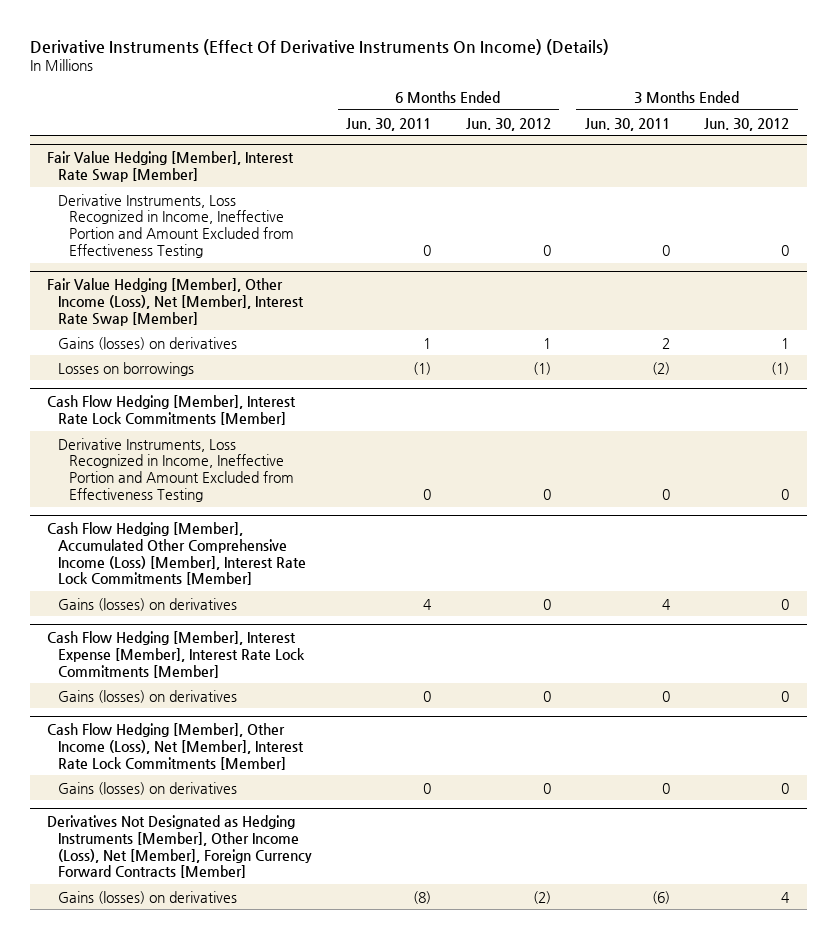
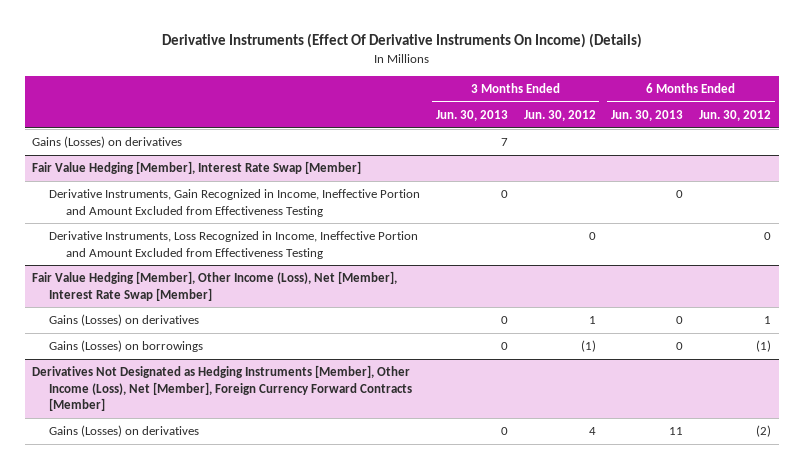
[346,117,432,131] Jun. 30, 2011 -> none
[584,117,670,131] Jun. 30, 2011 -> none
none -> [435,109,508,121] Jun. 30, 2013
none -> [611,109,684,121] Jun. 30, 2013
none -> [32,136,183,149] Gains (Losses) on derivatives
none -> [49,189,421,217] Derivative Instruments, Gain Recognized in Income, Ineffective Portion and Amount Excluded from Effectiveness Testing
[46,395,296,425] Cash Flow Hedging [Member], Interest Rate Lock Commitments [Member] -> none
[57,437,294,502] Derivative Instruments, Loss Recognized in Income, Ineffective Portion and Amount Excluded from Effectiveness Testing -> none
[46,522,306,586] Cash Flow Hedging [Member], Accumulated Other Comprehensive Income (Loss) [Member], Interest Rate Lock Commitments [Member] -> none
[57,597,237,611] Gains (losses) on derivatives -> none
[46,631,305,678] Cash Flow Hedging [Member], Interest Expense [Member], Interest Rate Lock Commitments [Member] -> none
[57,689,237,703] Gains (losses) on derivatives -> none
[46,723,304,770] Cash Flow Hedging [Member], Other Income (Loss), Net [Member], Interest Rate Lock Commitments [Member] -> none
[57,781,237,795] Gains (losses) on derivatives -> none
[57,336,237,350] Gains (losses) on derivatives -> [49,314,200,327] Gains (Losses) on derivatives
[57,361,194,376] Losses on borrowings -> [49,340,204,353] Gains (Losses) on borrowings
[57,890,237,904] Gains (losses) on derivatives -> [49,425,200,438] Gains (Losses) on derivatives

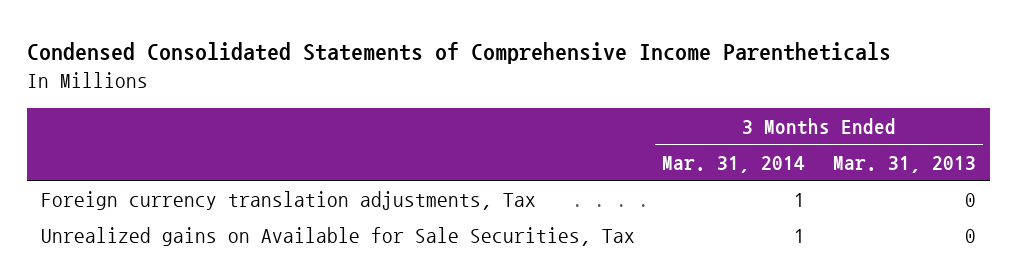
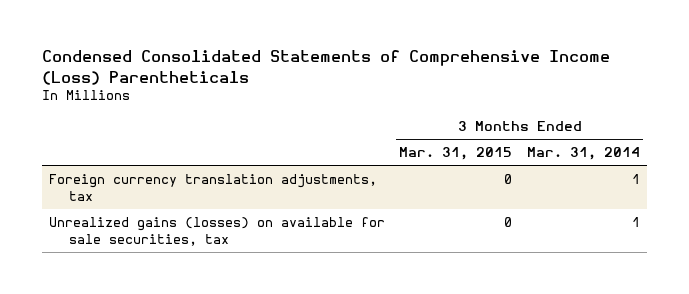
[26,42,891,65] Condensed Consolidated Statements of Comprehensive Income Parentheticals -> [42,50,611,85] Condensed Consolidated Statements of Comprehensive Income (Loss) Parentheticals
[832,155,976,173] Mar. 31, 2013 -> none
none -> [399,147,513,161] Mar. 31, 2015
[40,190,536,210] Foreign currency translation adjustments, Tax -> [49,174,378,201] Foreign currency translation adjustments, tax
[40,226,635,246] Unrealized gains on Available for Sale Securities, Tax -> [49,217,386,246] Unrealized gains (losses) on available for sale securities, tax

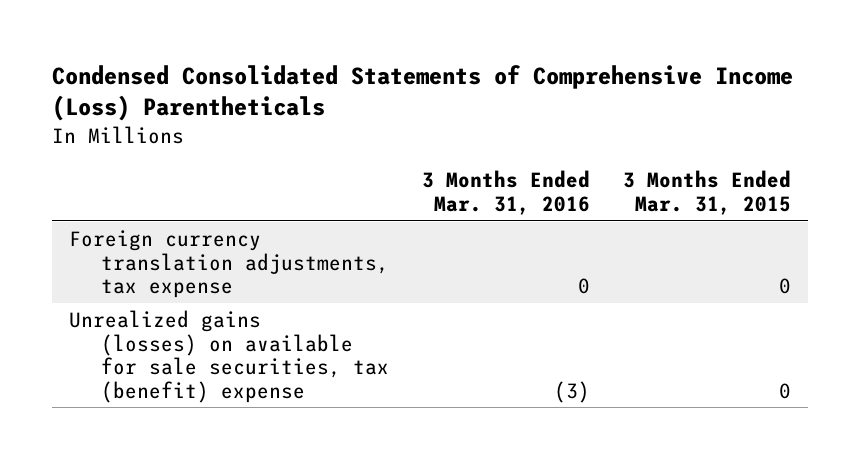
[526,147,640,161] Mar. 31, 2014 -> none
none -> [422,170,591,215] 3 Months Ended Mar. 31, 2016
[49,174,378,201] Foreign currency translation adjustments, tax -> [68,230,390,299] Foreign currency translation adjustments, tax expense
[49,217,386,246] Unrealized gains (losses) on available for sale securities, tax -> [68,310,390,403] Unrealized gains (losses) on available for sale securities, tax (benefit) expense

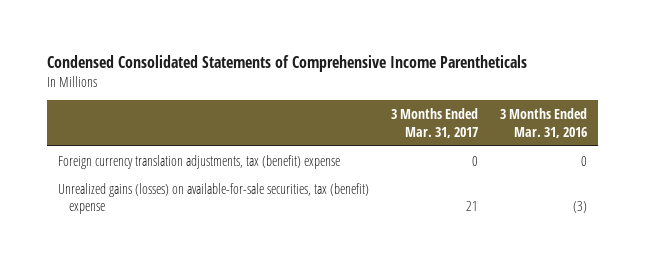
[52,64,794,122] Condensed Consolidated Statements of Comprehensive Income (Loss) Parentheticals -> [47,55,528,73] Condensed Consolidated Statements of Comprehensive Income Parentheticals
[623,170,792,215] 3 Months Ended Mar. 31, 2015 -> none
none -> [390,108,478,138] 3 Months Ended Mar. 31, 2017
[68,230,390,299] Foreign currency translation adjustments, tax expense -> [58,154,341,169] Foreign currency translation adjustments, tax (benefit) expense
[68,310,390,403] Unrealized gains (losses) on available for sale securities, tax (benefit) expense -> [58,182,370,215] Unrealized gains (losses) on available-for-sale securities, tax (benefit) expense

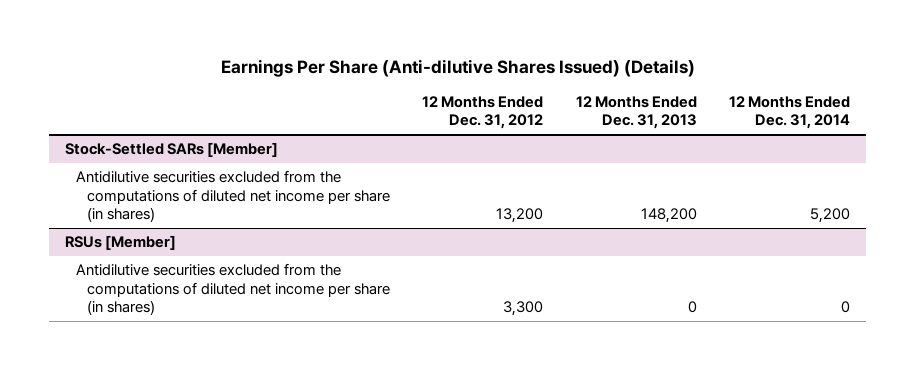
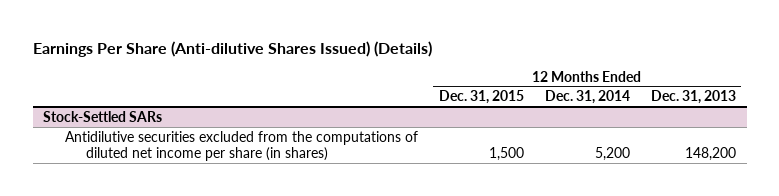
[422,96,544,130] 12 Months Ended Dec. 31, 2012 -> none
none -> [438,90,524,105] Dec. 31, 2015
[65,142,279,158] Stock-Settled SARs [Member] -> [43,110,163,122] Stock-Settled SARs
[65,235,177,251] RSUs [Member] -> none
[76,263,391,316] Antidilutive securities excluded from the computations of diluted net income per share (in shares) -> none

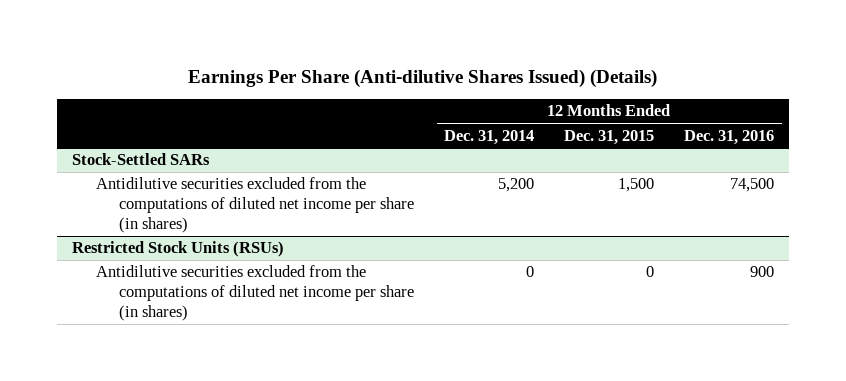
[651,90,737,105] Dec. 31, 2013 -> none
none -> [684,129,775,145] Dec. 31, 2016
none -> [72,241,285,258] Restricted Stock Units (RSUs)
none -> [95,265,414,321] Antidilutive securities excluded from the computations of diluted net income per share (in shares)

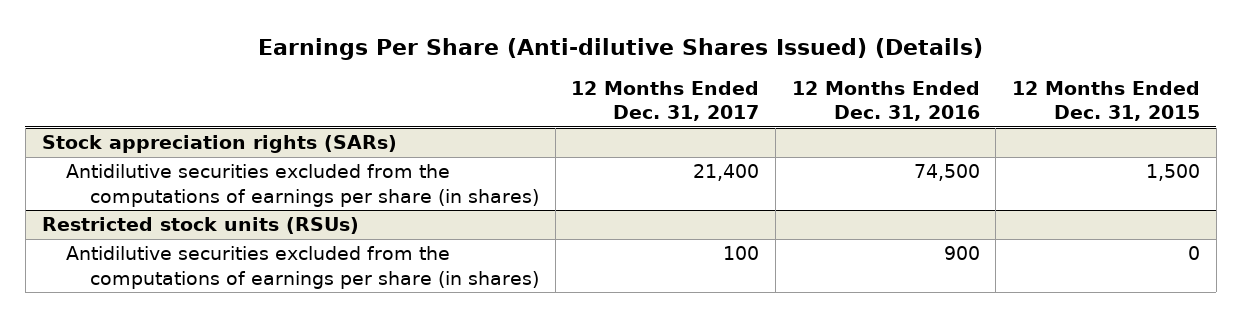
[444,129,535,145] Dec. 31, 2014 -> none
none -> [571,80,760,122] 12 Months Ended Dec. 31, 2017
[72,153,211,166] Stock-Settled SARs -> [41,135,397,154] Stock appreciation rights (SARs)
[95,177,414,233] Antidilutive securities excluded from the computations of diluted net income per share (in shares) -> [65,164,539,207] Antidilutive securities excluded from the computations of earnings per share (in shares)
[72,241,285,258] Restricted Stock Units (RSUs) -> [41,217,359,235] Restricted stock units (RSUs)
[95,265,414,321] Antidilutive securities excluded from the computations of diluted net income per share (in shares) -> [65,246,539,289] Antidilutive securities excluded from the computations of earnings per share (in shares)

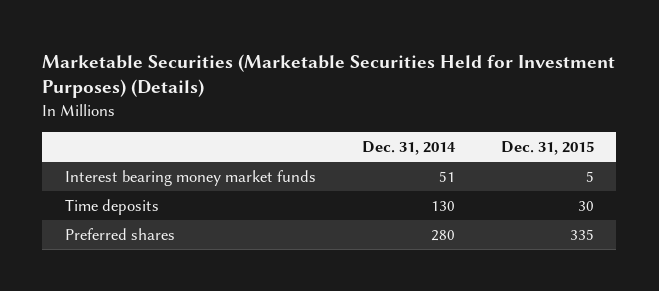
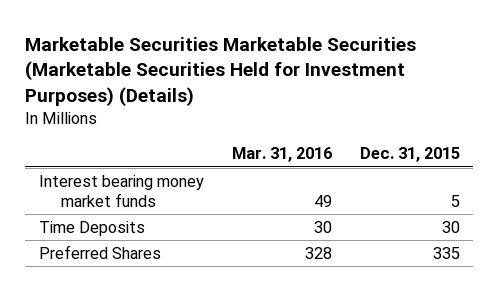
[42,53,616,99] Marketable Securities (Marketable Securities Held for Investment Purposes) (Details) -> [25,36,417,106] Marketable Securities Marketable Securities (Marketable Securities Held for Investment Purposes) (Details)
[361,141,456,156] Dec. 31, 2014 -> none
none -> [231,147,332,163] Mar. 31, 2016
[65,199,160,216] Time deposits -> [39,221,146,237] Time Deposits
[65,228,176,241] Preferred shares -> [39,245,162,260] Preferred Shares

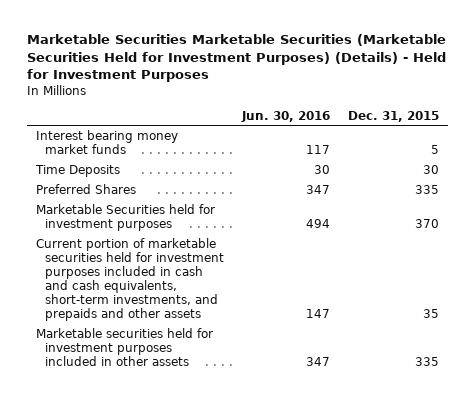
[25,36,417,106] Marketable Securities Marketable Securities (Marketable Securities Held for Investment Purposes) (Details) -> [26,34,446,83] Marketable Securities Marketable Securities (Marketable Securities Held for Investment Purposes) (Details) - Held for Investment Purposes
[231,147,332,163] Mar. 31, 2016 -> none
none -> [240,110,330,122] Jun. 30, 2016
none -> [35,203,215,231] Marketable Securities held for investment purposes
none -> [35,237,224,322] Current portion of marketable securities held for investment purposes included in cash and cash equivalents, short-term investments, and prepaids and other assets
none -> [35,327,213,367] Marketable securities held for investment purposes included in other assets

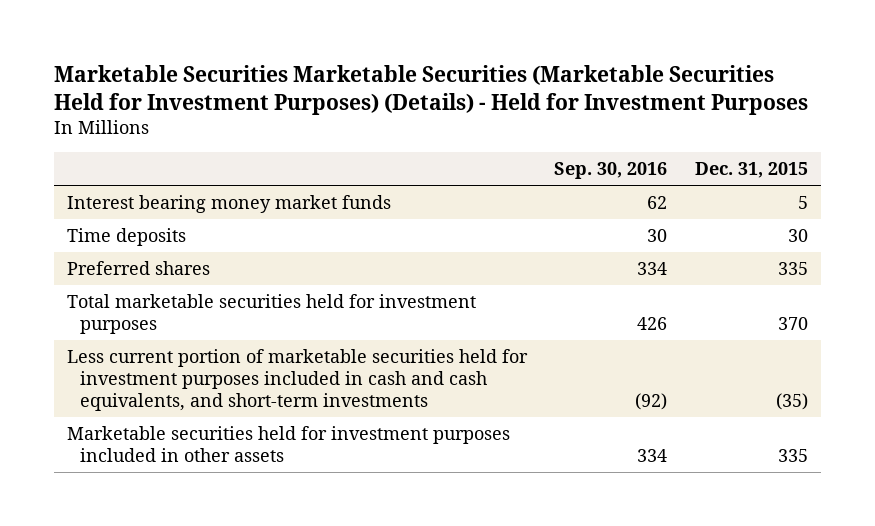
[240,110,330,122] Jun. 30, 2016 -> none
none -> [554,162,668,180] Sep. 30, 2016
[34,164,120,177] Time Deposits -> [67,227,187,246] Time deposits
[35,183,136,194] Preferred Shares -> [67,260,211,275] Preferred shares
[35,203,215,231] Marketable Securities held for investment purposes -> [67,293,477,335] Total marketable securities held for investment purposes
[35,237,224,322] Current portion of marketable securities held for investment purposes included in cash and cash equivalents, short-term investments, and prepaids and other assets -> [67,348,529,412] Less current portion of marketable securities held for investment purposes included in cash and cash equivalents, and short-term investments
[422,309,439,319] 35 -> [775,393,808,411] (35)

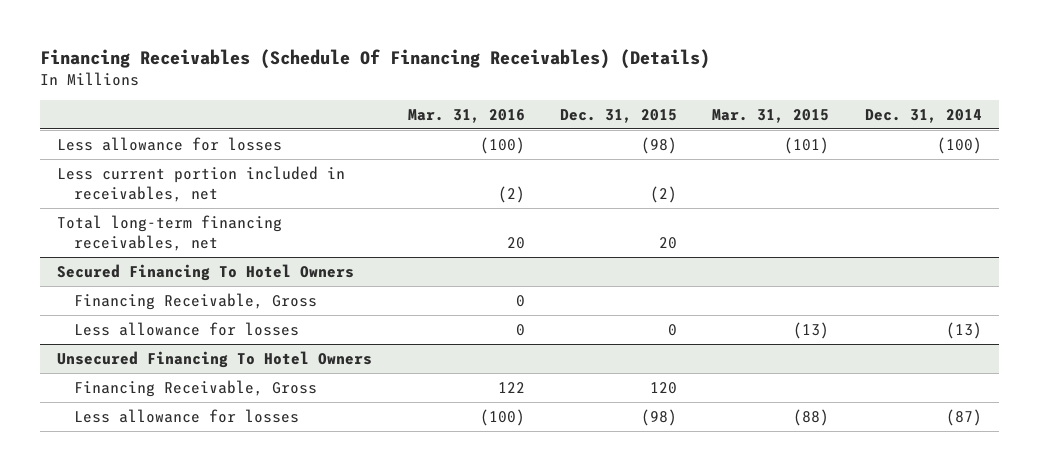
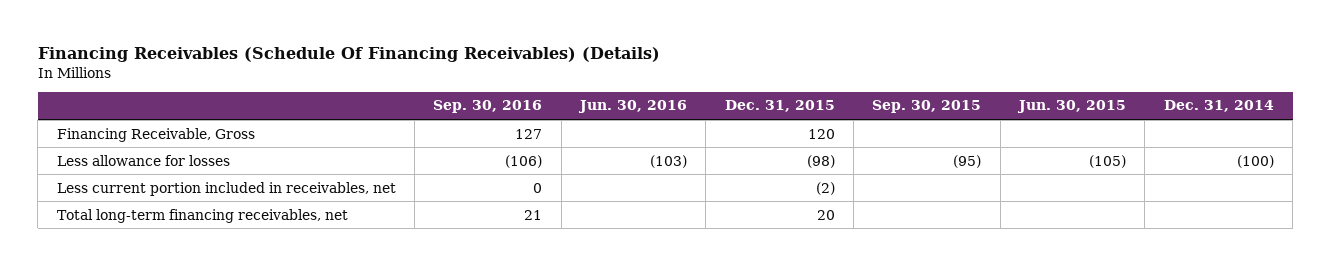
[407,109,525,124] Mar. 31, 2016 -> none
[712,109,830,124] Mar. 31, 2015 -> none
none -> [433,100,543,114] Sep. 30, 2016
none -> [578,100,688,114] Jun. 30, 2016
none -> [872,100,982,114] Sep. 30, 2015
none -> [1017,100,1127,114] Jun. 30, 2015
none -> [56,127,255,142] Financing Receivable, Gross
[57,263,355,281] Secured Financing To Hotel Owners -> none
[73,292,317,310] Financing Receivable, Gross -> none
[73,321,299,336] Less allowance for losses -> none
[57,350,373,368] Unsecured Financing To Hotel Owners -> none
[73,379,317,397] Financing Receivable, Gross -> none
[73,408,299,423] Less allowance for losses -> none

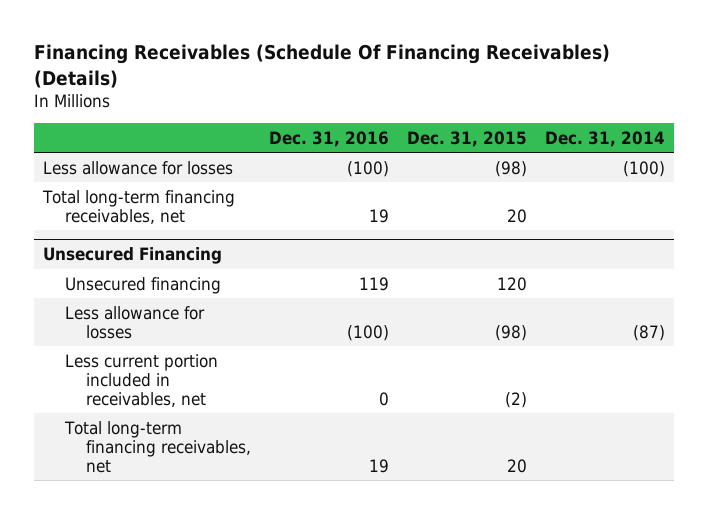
[433,100,543,114] Sep. 30, 2016 -> none
[578,100,688,114] Jun. 30, 2016 -> none
[872,100,982,114] Sep. 30, 2015 -> none
[1017,100,1127,114] Jun. 30, 2015 -> none
none -> [269,130,390,147] Dec. 31, 2016
[56,127,255,142] Financing Receivable, Gross -> none
none -> [41,189,235,224] Total long-term financing receivables, net
none -> [42,247,222,265] Unsecured Financing
none -> [64,276,221,294] Unsecured financing
none -> [64,305,205,339] Less allowance for losses

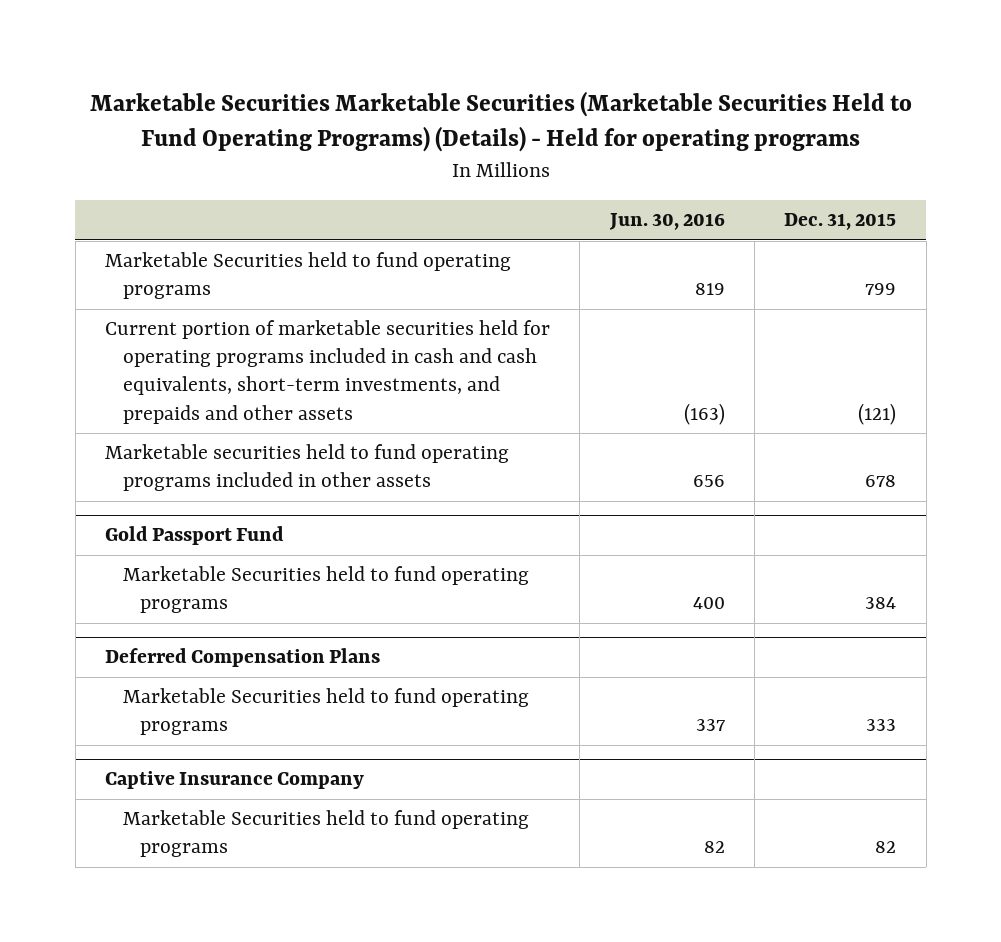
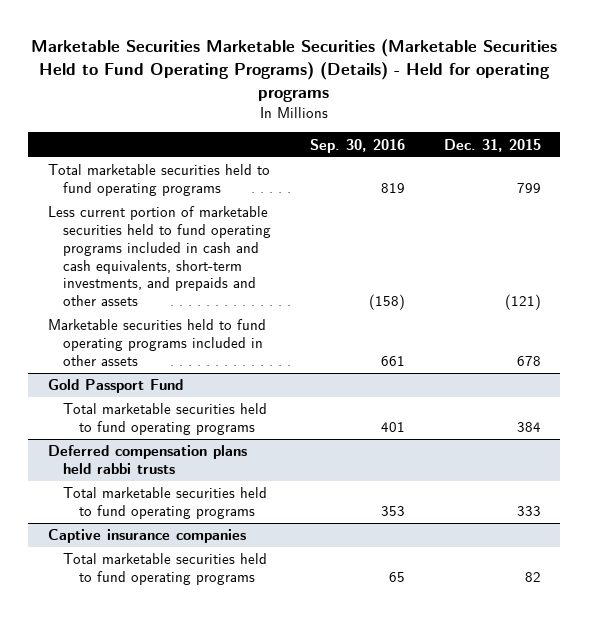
[608,213,725,231] Jun. 30, 2016 -> none
none -> [310,138,406,153] Sep. 30, 2016
[105,252,512,300] Marketable Securities held to fund operating programs -> [47,164,270,197] Total marketable securities held to fund operating programs
[105,320,551,424] Current portion of marketable securities held for operating programs included in cash and cash equivalents, short-term investments, and prepaids and other assets -> [47,206,272,307] Less current portion of marketable securities held to fund operating programs included in cash and cash equivalents, short-term investments, and prepaids and other assets
[122,566,529,614] Marketable Securities held to fund operating programs -> [63,403,268,436] Total marketable securities held to fund operating programs
[105,648,381,668] Deferred Compensation Plans -> [47,445,247,475] Deferred compensation plans held rabbi trusts
[122,688,529,736] Marketable Securities held to fund operating programs -> [63,487,268,520] Total marketable securities held to fund operating programs
[105,771,365,790] Captive Insurance Company -> [47,529,246,544] Captive insurance companies
[122,810,529,858] Marketable Securities held to fund operating programs -> [63,553,268,586] Total marketable securities held to fund operating programs

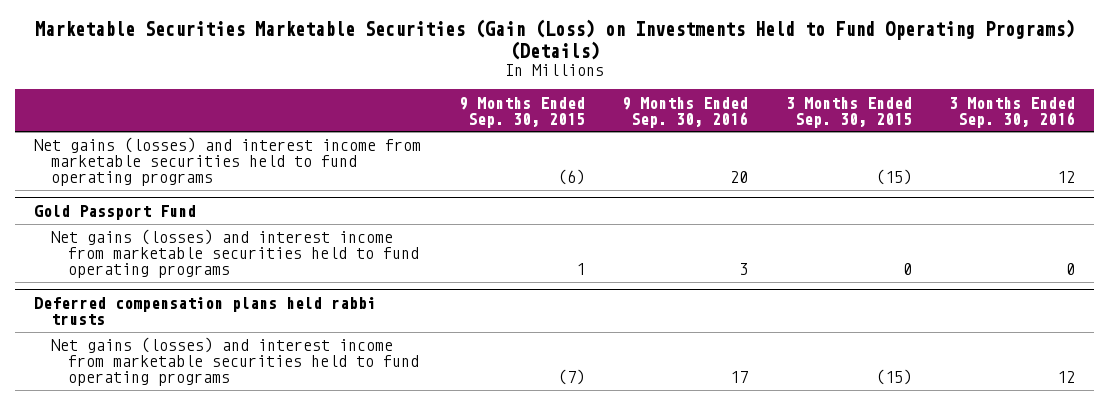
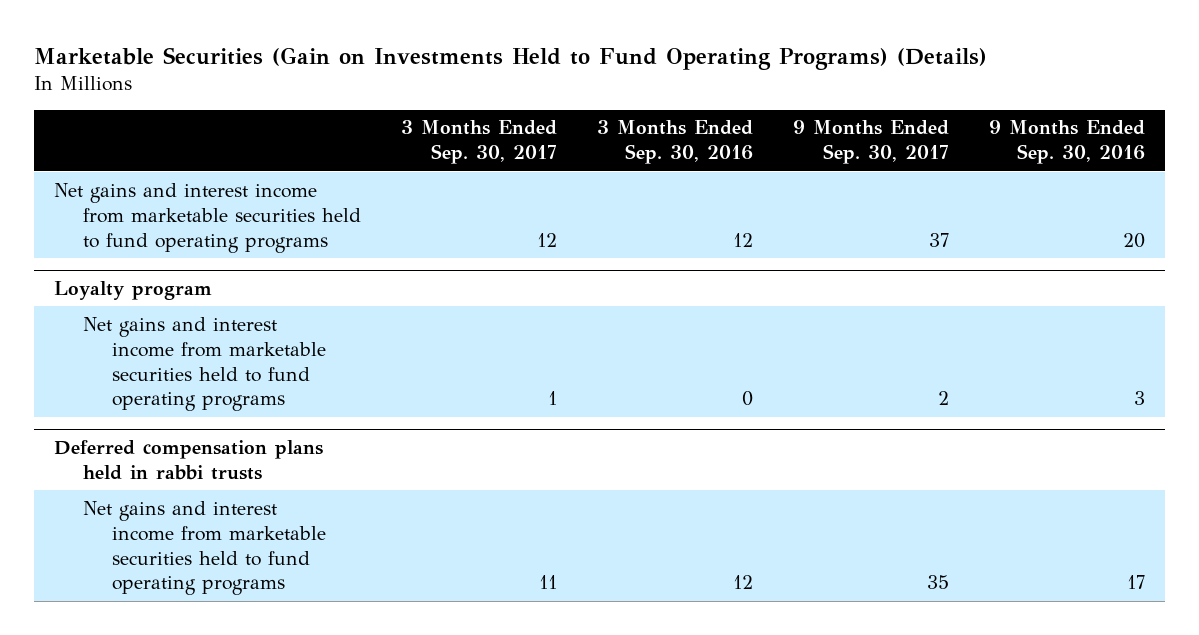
[34,19,1075,60] Marketable Securities Marketable Securities (Gain (Loss) on Investments Held to Fund Operating Programs) (Details) -> [34,47,988,71] Marketable Securities (Gain on Investments Held to Fund Operating Programs) (Details)
[458,96,585,128] 9 Months Ended Sep. 30, 2015 -> none
[785,96,912,128] 3 Months Ended Sep. 30, 2015 -> none
none -> [400,120,557,165] 3 Months Ended Sep. 30, 2017
none -> [793,120,950,165] 9 Months Ended Sep. 30, 2017
[34,205,197,221] Gold Passport Fund -> none
[34,137,422,187] Net gains (losses) and interest income from marketable securities held to fund operating programs -> [54,182,361,253] Net gains and interest income from marketable securities held to fund operating programs
none -> [54,281,213,301] Loyalty program
[51,229,420,279] Net gains (losses) and interest income from marketable securities held to fund operating programs -> [82,316,326,412] Net gains and interest income from marketable securities held to fund operating programs
[34,297,377,326] Deferred compensation plans held rabbi trusts -> [54,440,324,481] Deferred compensation plans held in rabbi trusts
[51,337,420,387] Net gains (losses) and interest income from marketable securities held to fund operating programs -> [82,500,326,596] Net gains and interest income from marketable securities held to fund operating programs

